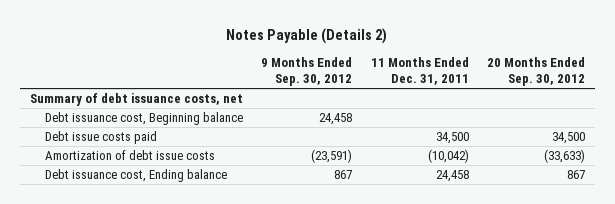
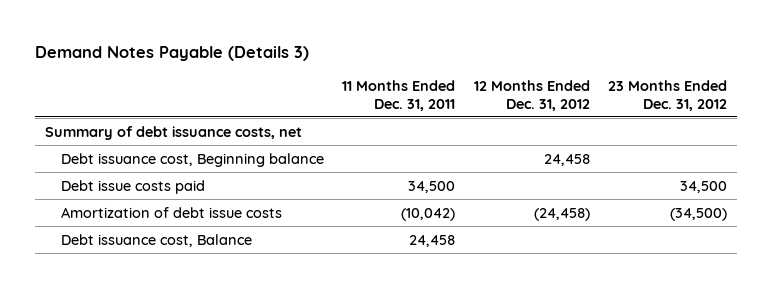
[226,28,388,45] Notes Payable (Details 2) -> [35,45,310,61] Demand Notes Payable (Details 3)
[261,57,353,87] 9 Months Ended Sep. 30, 2012 -> none
[487,57,586,87] 20 Months Ended Sep. 30, 2012 -> none
none -> [473,80,590,111] 12 Months Ended Dec. 31, 2012
none -> [608,80,728,111] 23 Months Ended Dec. 31, 2012
[44,169,227,183] Debt issuance cost, Ending balance -> [60,233,252,247] Debt issuance cost, Balance

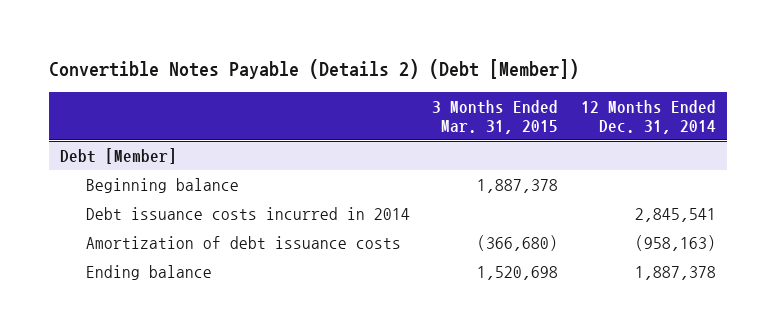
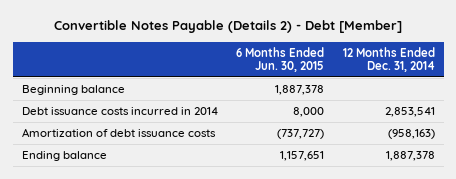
[48,58,579,79] Convertible Notes Payable (Details 2) (Debt [Member]) -> [54,20,403,34] Convertible Notes Payable (Details 2) - Debt [Member]
[432,99,559,134] 3 Months Ended Mar. 31, 2015 -> none
none -> [236,46,325,72] 6 Months Ended Jun. 30, 2015
[59,147,177,164] Debt [Member] -> none
[634,207,716,222] 2,845,541 -> [384,106,435,117] 2,853,541

